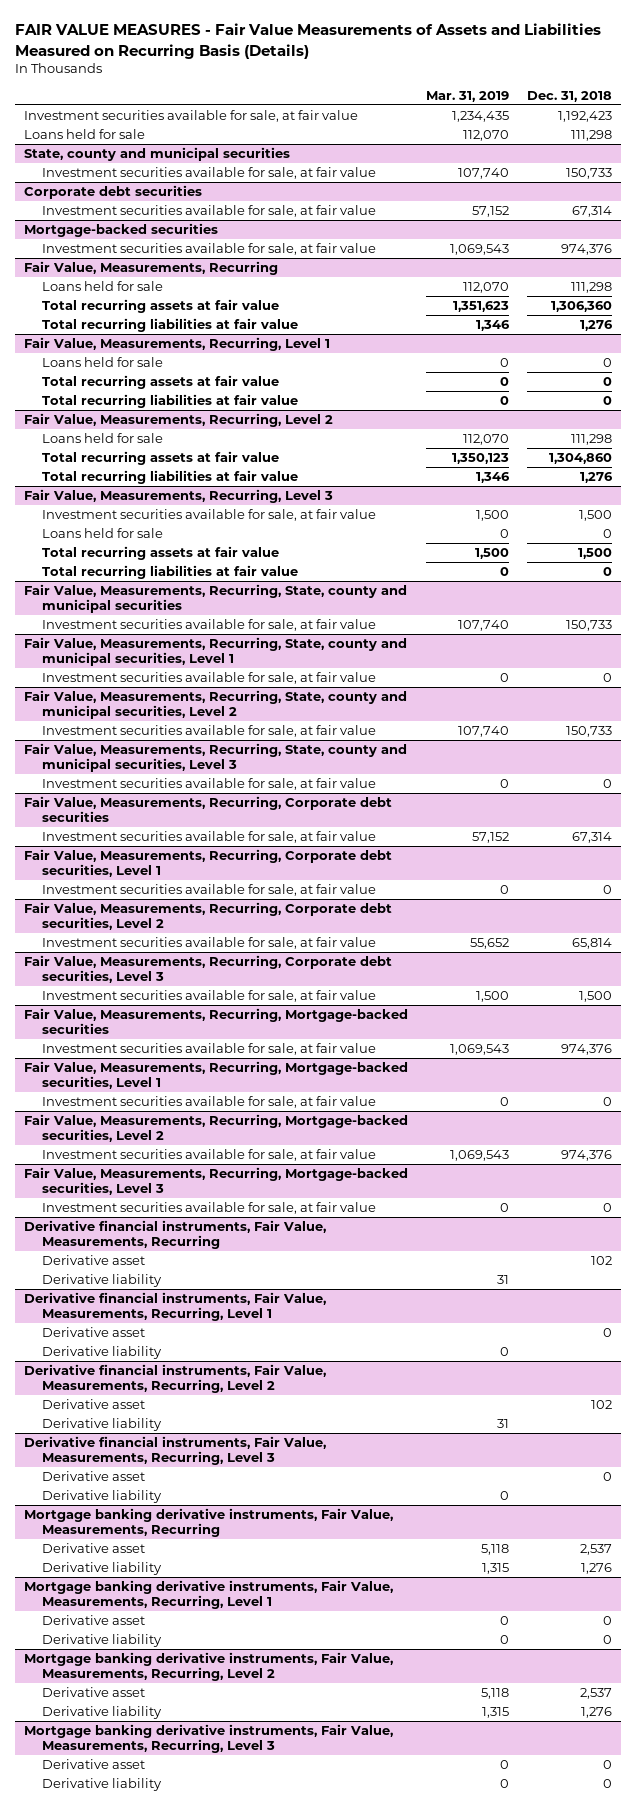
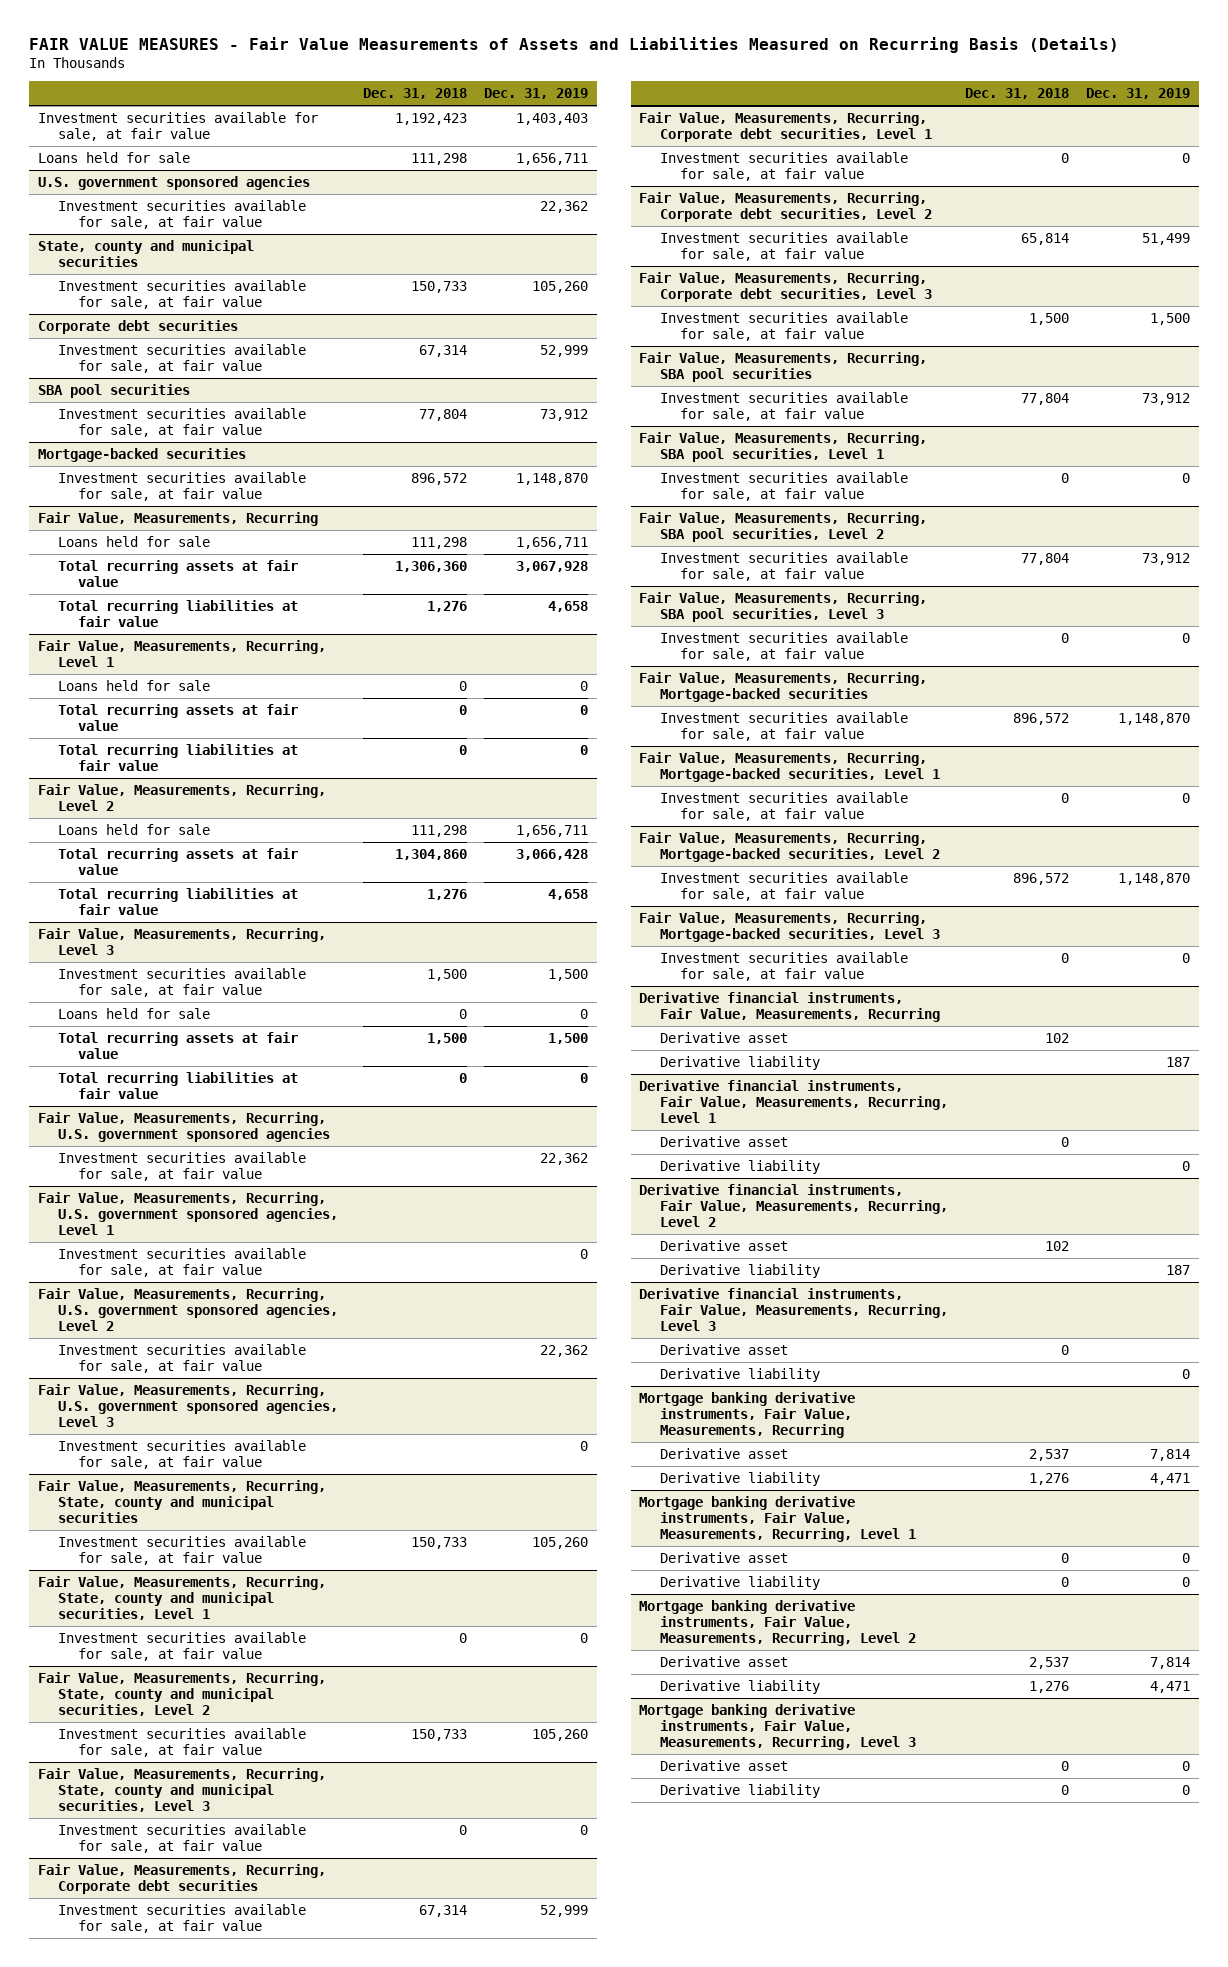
[426,91,510,103] Mar. 31, 2019 -> none
none -> [484,88,589,100] Dec. 31, 2019
none -> [37,175,310,190] U.S. government sponsored agencies
none -> [57,199,306,230] Investment securities available for sale, at fair value
none -> [37,383,190,398] SBA pool securities
none -> [57,407,306,438] Investment securities available for sale, at fair value
[561,243,613,255] 974,376 -> [411,472,468,485] 896,572
none -> [37,1111,330,1143] Fair Value, Measurements, Recurring, U.S. government sponsored agencies
none -> [57,1151,306,1182] Investment securities available for sale, at fair value
none -> [37,1191,338,1236] Fair Value, Measurements, Recurring, U.S. government sponsored agencies, Level 1
none -> [57,1247,306,1278] Investment securities available for sale, at fair value
none -> [37,1287,338,1332] Fair Value, Measurements, Recurring, U.S. government sponsored agencies, Level 2
none -> [57,1343,306,1374] Investment securities available for sale, at fair value
none -> [37,1383,338,1428] Fair Value, Measurements, Recurring, U.S. government sponsored agencies, Level 3
none -> [57,1439,306,1470] Investment securities available for sale, at fair value
none -> [639,351,928,383] Fair Value, Measurements, Recurring, SBA pool securities
none -> [659,391,908,422] Investment securities available for sale, at fair value
none -> [639,431,928,463] Fair Value, Measurements, Recurring, SBA pool securities, Level 1
none -> [659,471,908,502] Investment securities available for sale, at fair value
none -> [639,511,928,543] Fair Value, Measurements, Recurring, SBA pool securities, Level 2
none -> [659,551,908,582] Investment securities available for sale, at fair value
none -> [639,591,928,623] Fair Value, Measurements, Recurring, SBA pool securities, Level 3
none -> [659,631,908,662] Investment securities available for sale, at fair value
[561,1043,613,1055] 974,376 -> [1012,712,1069,725] 896,572
[561,1149,613,1161] 974,376 -> [1012,872,1069,885] 896,572

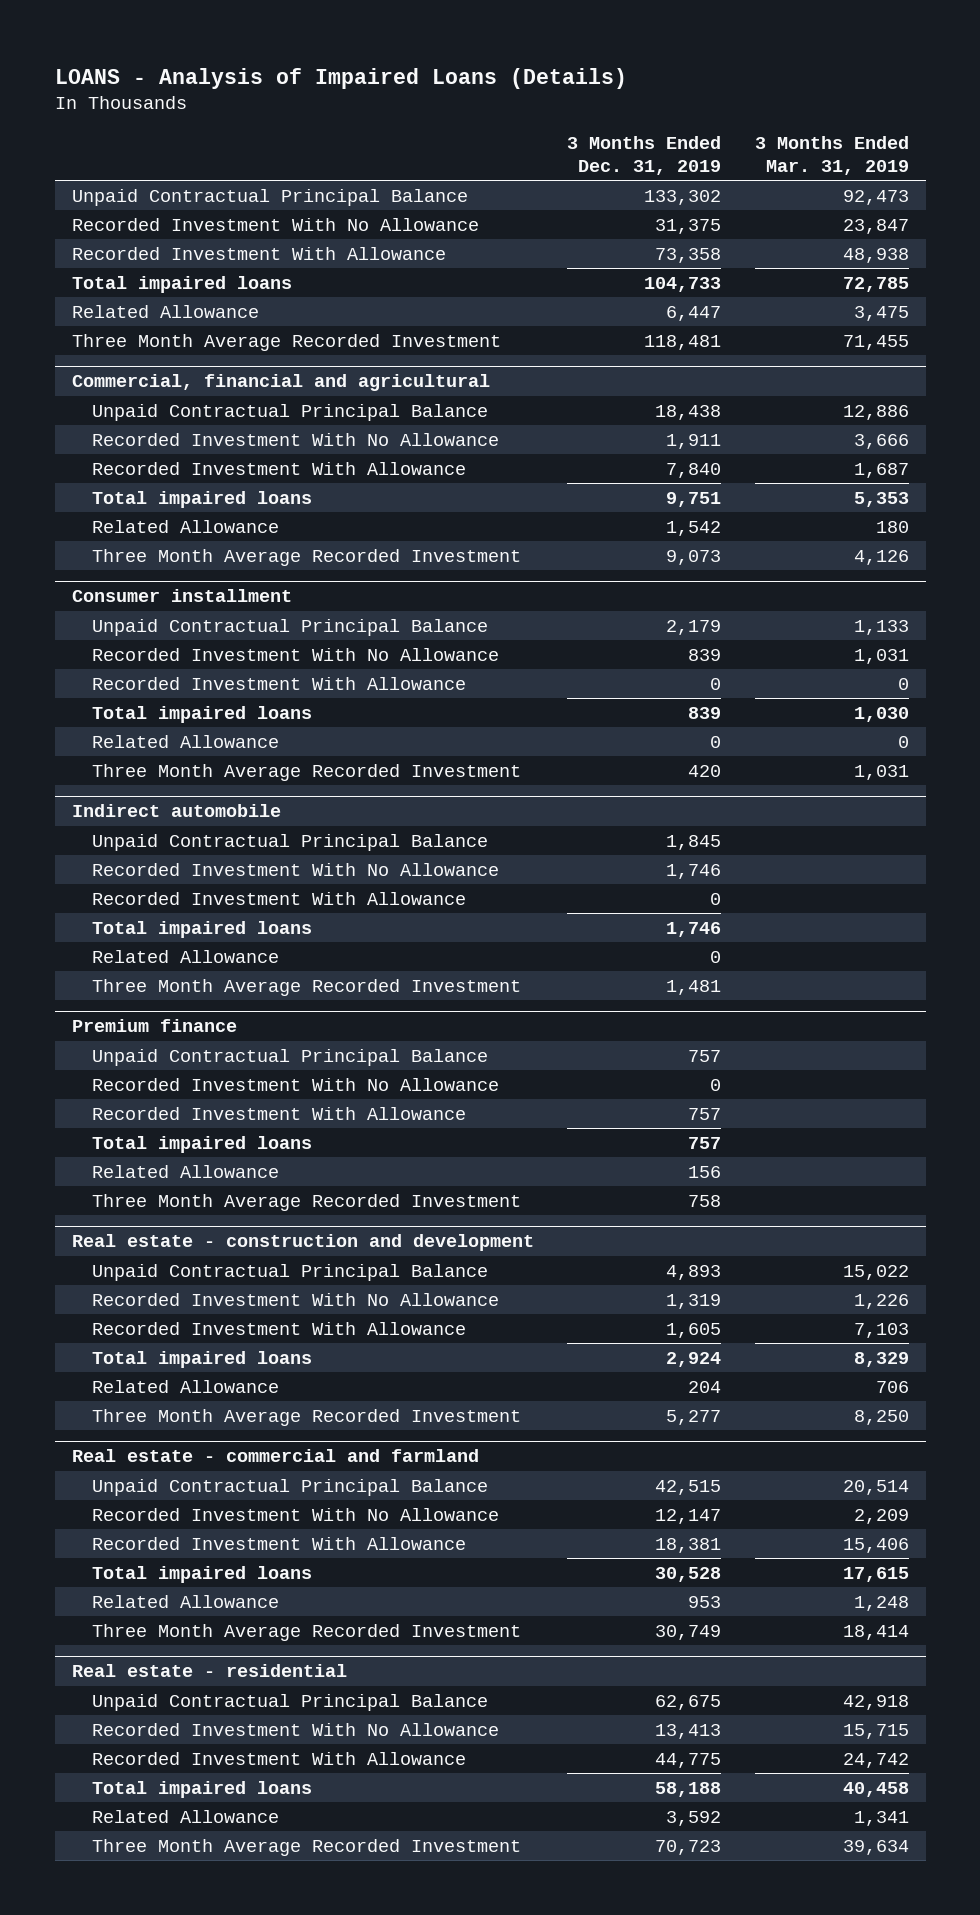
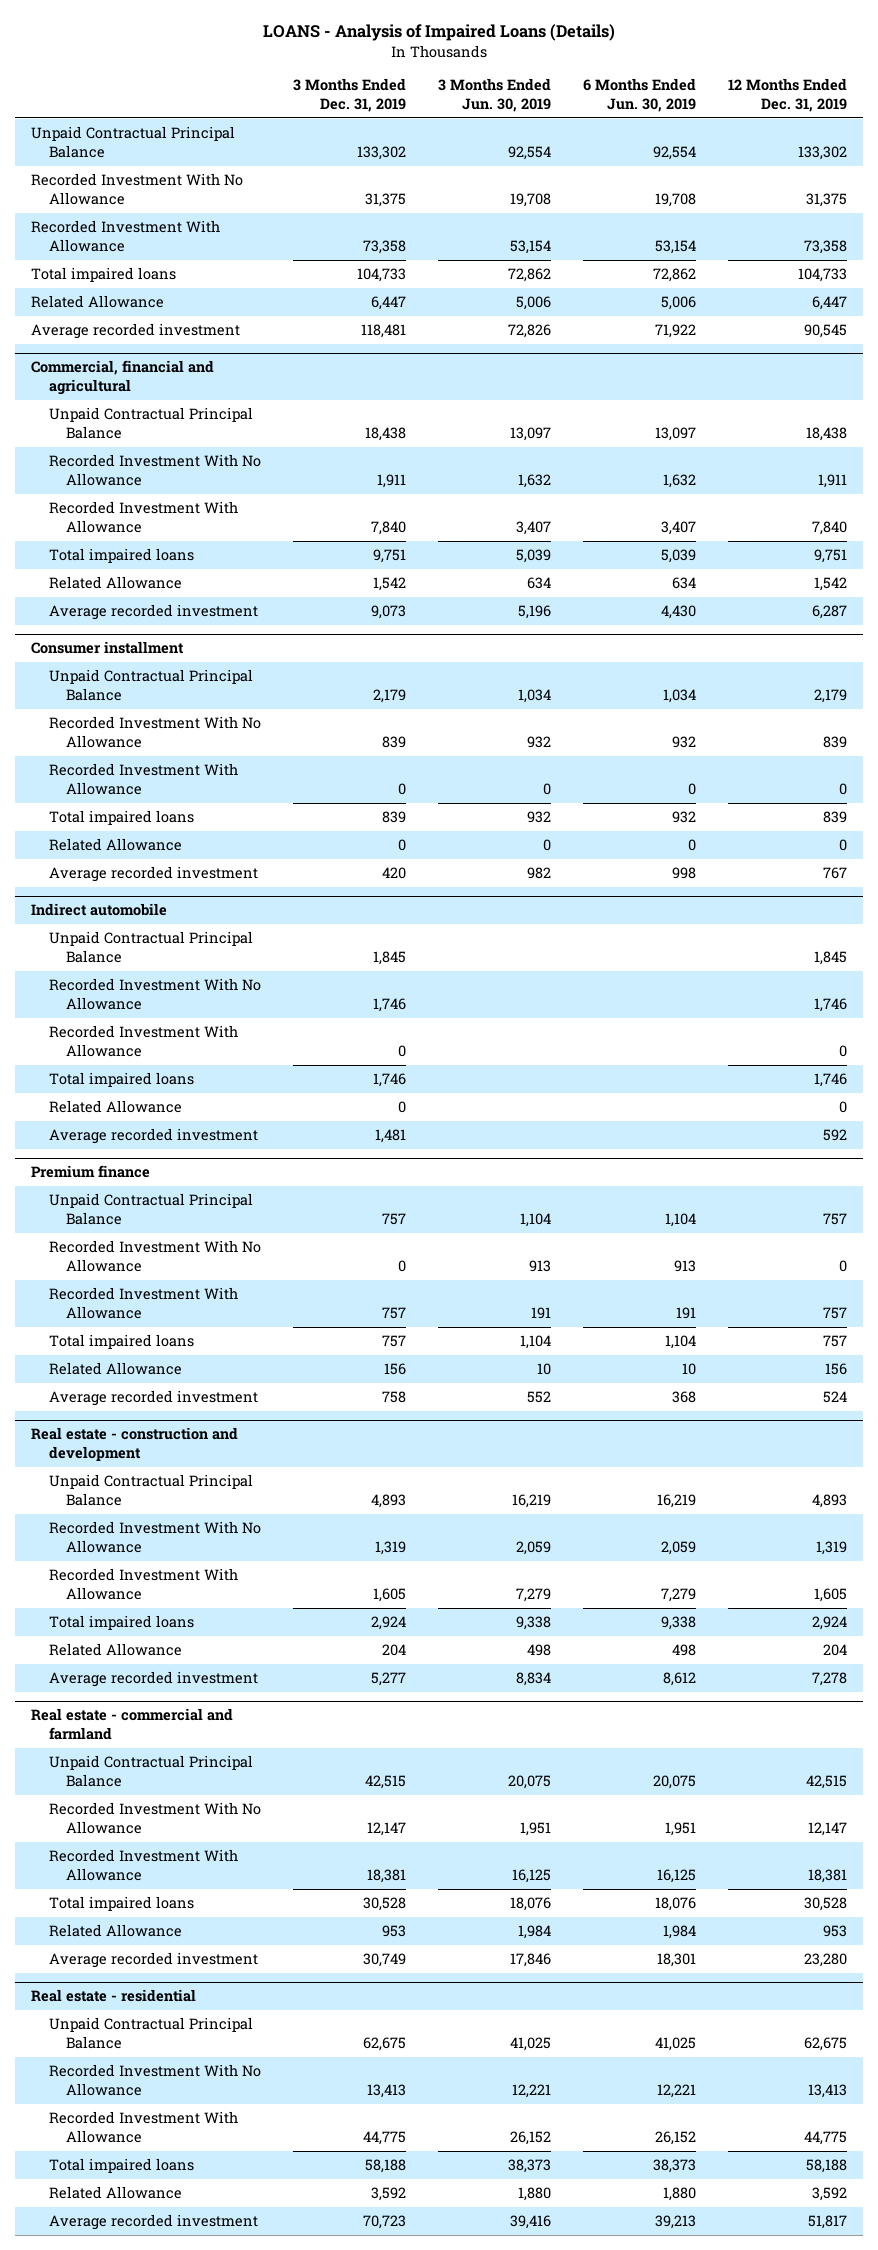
[754,135,909,175] 3 Months Ended Mar. 31, 2019 -> none
none -> [437,78,551,112] 3 Months Ended Jun. 30, 2019
none -> [582,78,696,112] 6 Months Ended Jun. 30, 2019
none -> [727,78,847,112] 12 Months Ended Dec. 31, 2019
[71,333,501,351] Three Month Average Recorded Investment -> [31,323,241,340] Average recorded investment
[91,548,521,566] Three Month Average Recorded Investment -> [48,604,258,621] Average recorded investment
[91,763,521,781] Three Month Average Recorded Investment -> [48,866,258,883] Average recorded investment
[91,978,521,996] Three Month Average Recorded Investment -> [48,1128,258,1145] Average recorded investment
[91,1193,521,1211] Three Month Average Recorded Investment -> [48,1390,258,1407] Average recorded investment
[91,1408,521,1426] Three Month Average Recorded Investment -> [48,1671,258,1688] Average recorded investment
[91,1623,521,1641] Three Month Average Recorded Investment -> [48,1952,258,1969] Average recorded investment
[91,1838,521,1856] Three Month Average Recorded Investment -> [48,2214,258,2231] Average recorded investment

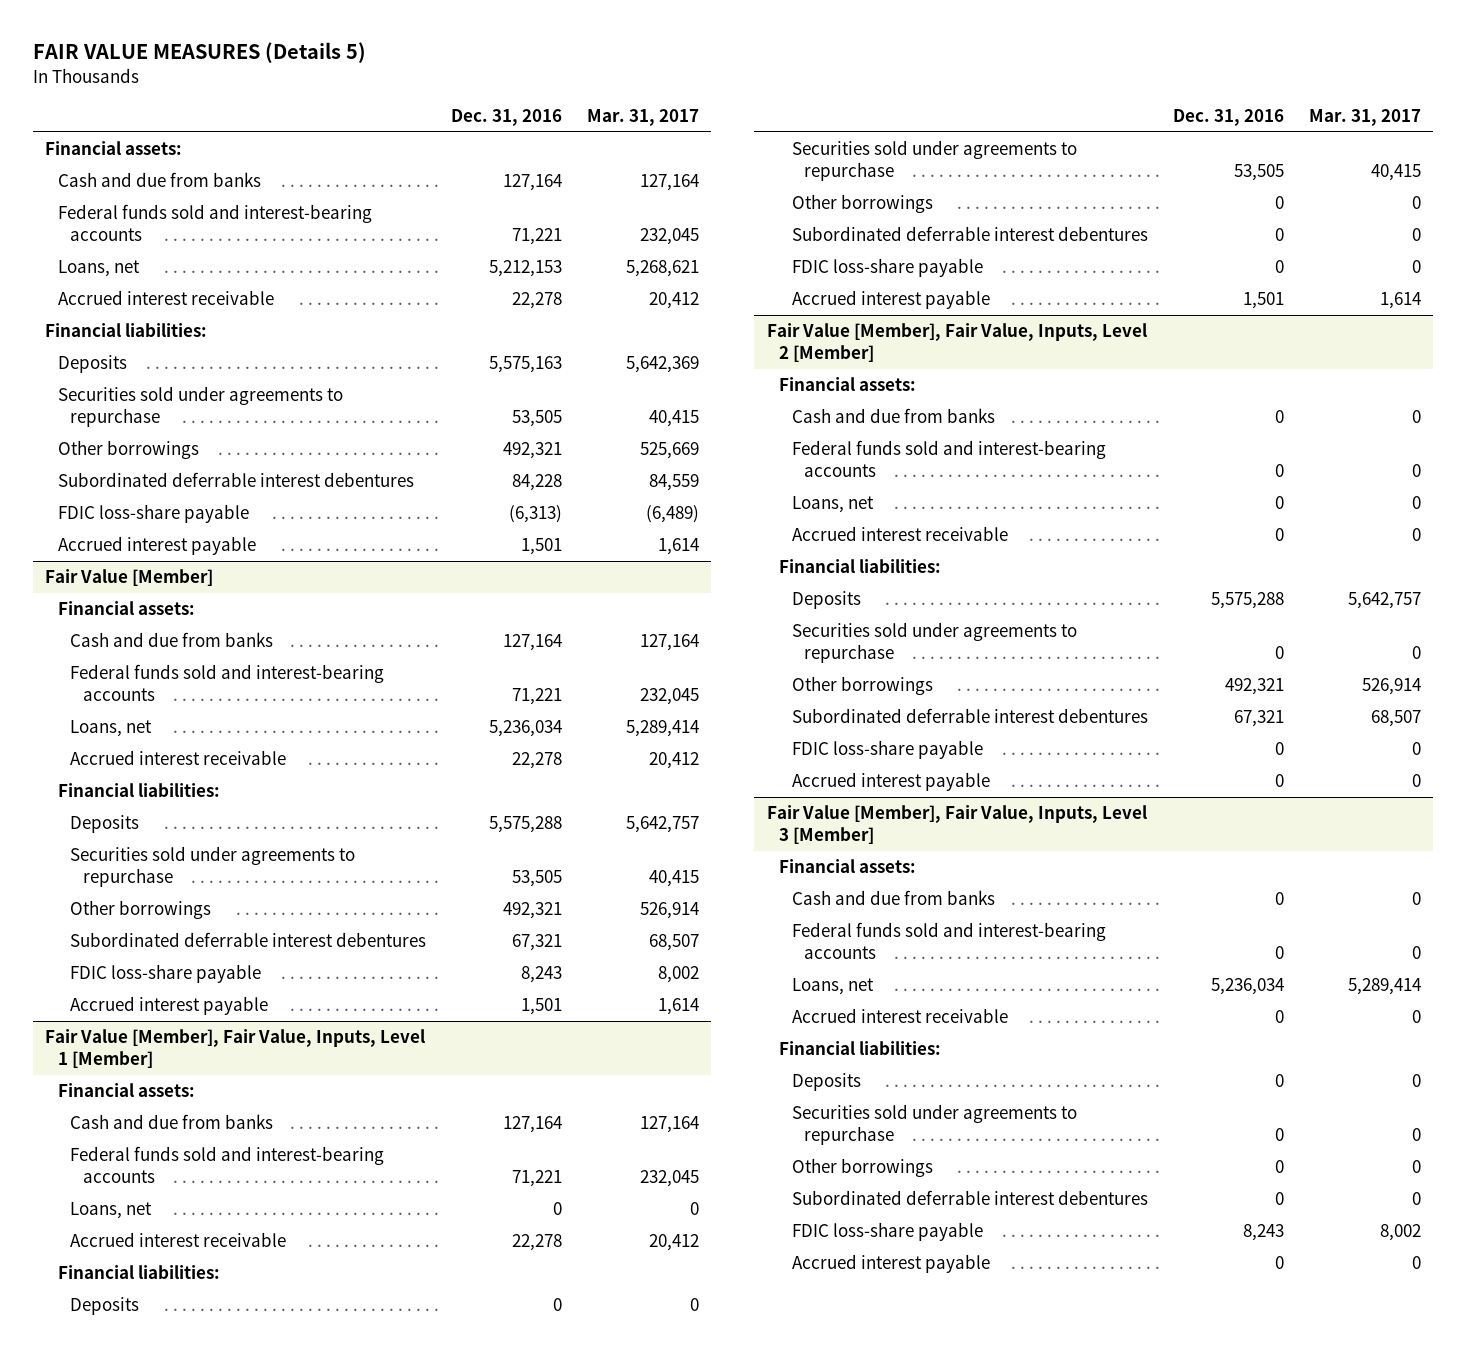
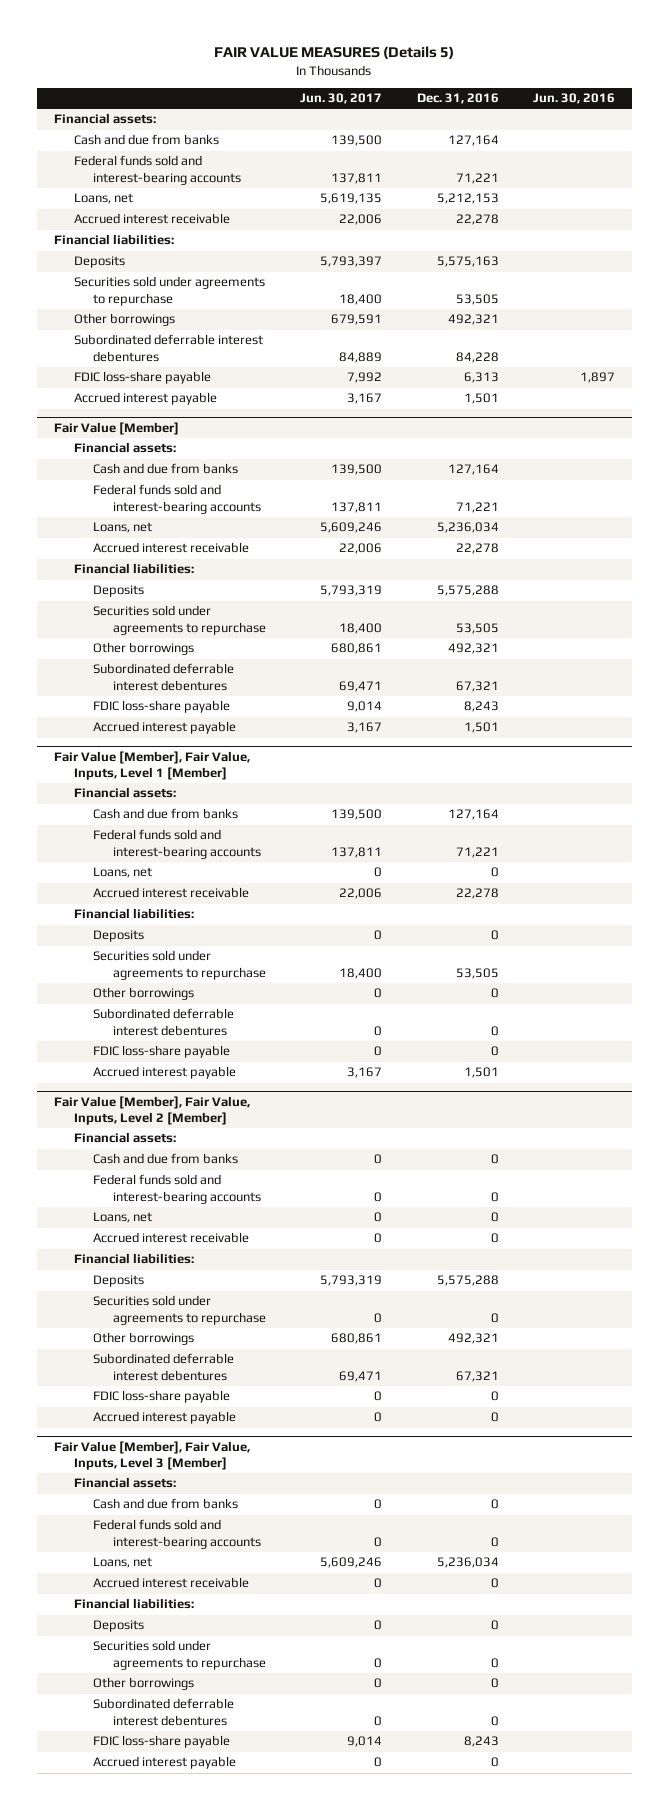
[586,109,699,127] Mar. 31, 2017 -> none
none -> [300,93,383,105] Jun. 30, 2017
none -> [532,93,615,105] Jun. 30, 2016
[509,505,563,524] (6,313) -> [463,372,499,384] 6,313

